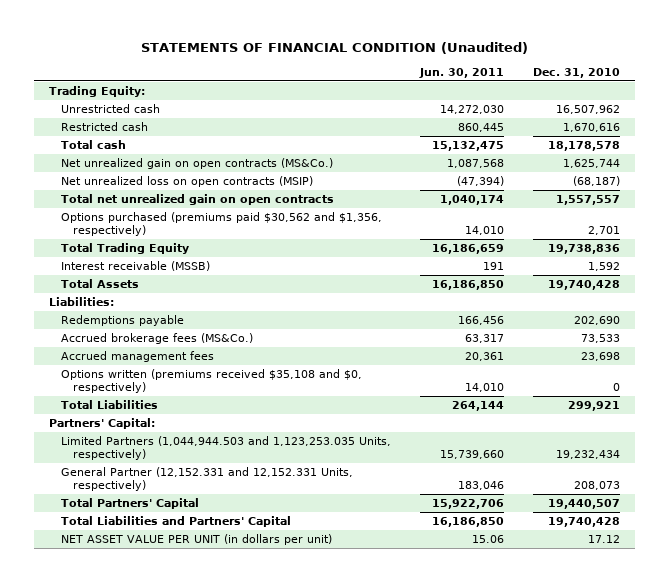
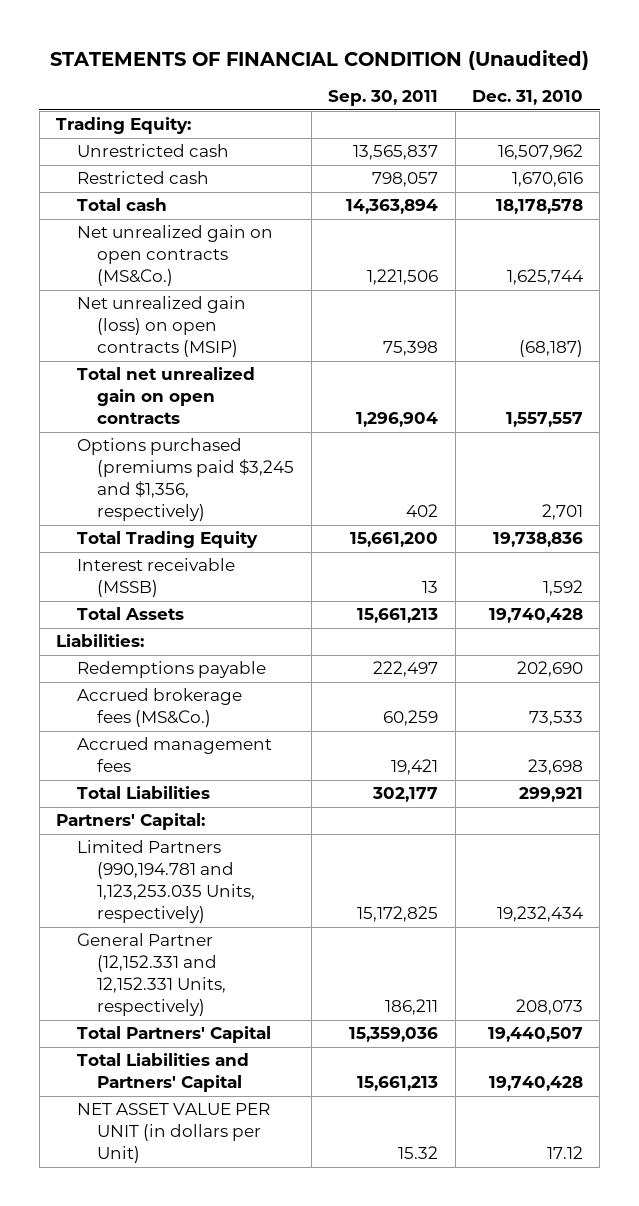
[419,67,505,78] Jun. 30, 2011 -> none
none -> [328,89,439,106] Sep. 30, 2011
[60,176,313,188] Net unrealized loss on open contracts (MSIP) -> [76,296,246,358] Net unrealized gain (loss) on open contracts (MSIP)
[60,212,382,237] Options purchased (premiums paid $30,562 and $1,356, respectively) -> [76,438,295,521] Options purchased (premiums paid $3,245 and $1,356, respectively)
[60,369,362,394] Options written (premiums received $35,108 and $0, respectively) -> none
[60,436,391,461] Limited Partners (1,044,944.503 and 1,123,253.035 Units, respectively) -> [76,840,256,923] Limited Partners (990,194.781 and 1,123,253.035 Units, respectively)
[60,534,332,546] NET ASSET VALUE PER UNIT (in dollars per unit) -> [76,1103,270,1164] NET ASSET VALUE PER UNIT (in dollars per Unit)

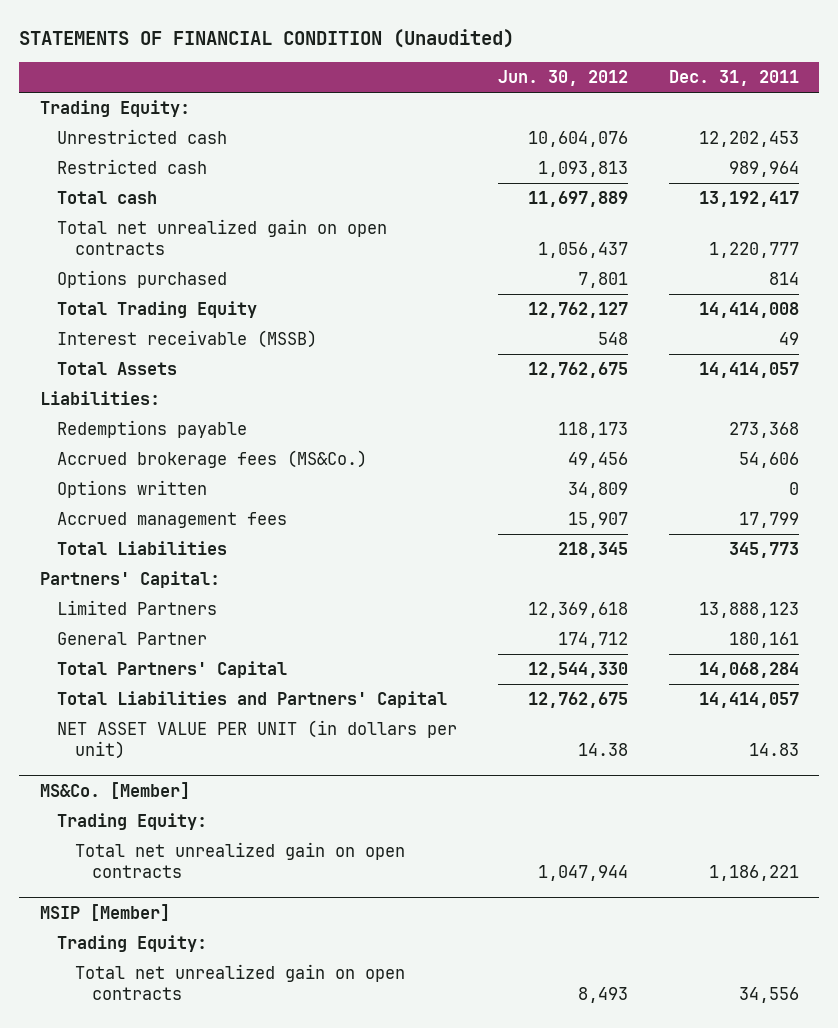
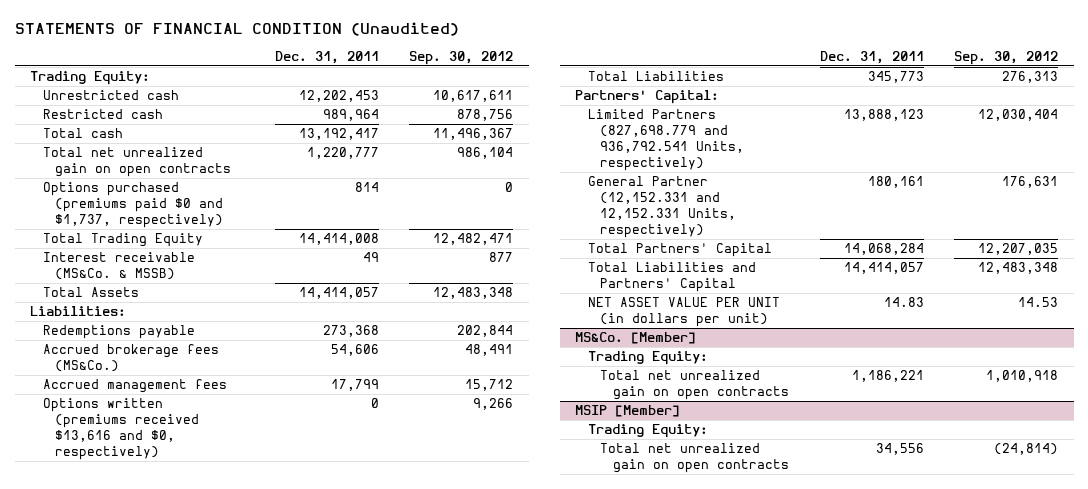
[497,70,628,87] Jun. 30, 2012 -> none
none -> [409,50,514,65] Sep. 30, 2012
[57,270,228,289] Options purchased -> [42,182,224,228] Options purchased (premiums paid $0 and $1,737, respectively)
[57,330,318,349] Interest receivable (MSSB) -> [42,252,195,281] Interest receivable (MS&Co. & MSSB)
[57,480,208,499] Options written -> none
none -> [42,398,200,460] Options written (premiums received $13,616 and $0, respectively)
[57,600,218,616] Limited Partners -> [587,109,745,171] Limited Partners (827,698.779 and 936,792.541 Units, respectively)
[57,632,208,646] General Partner -> [587,176,737,238] General Partner (12,152.331 and 12,152.331 Units, respectively)

